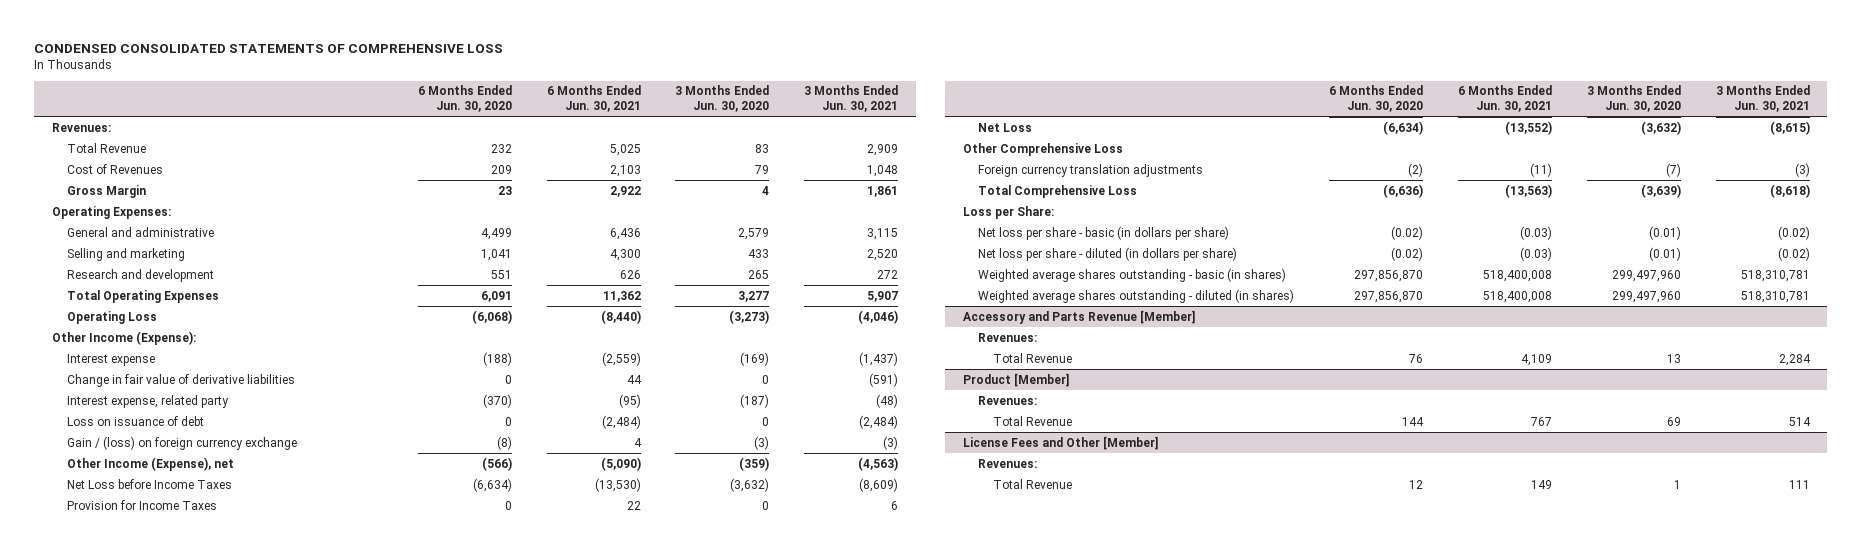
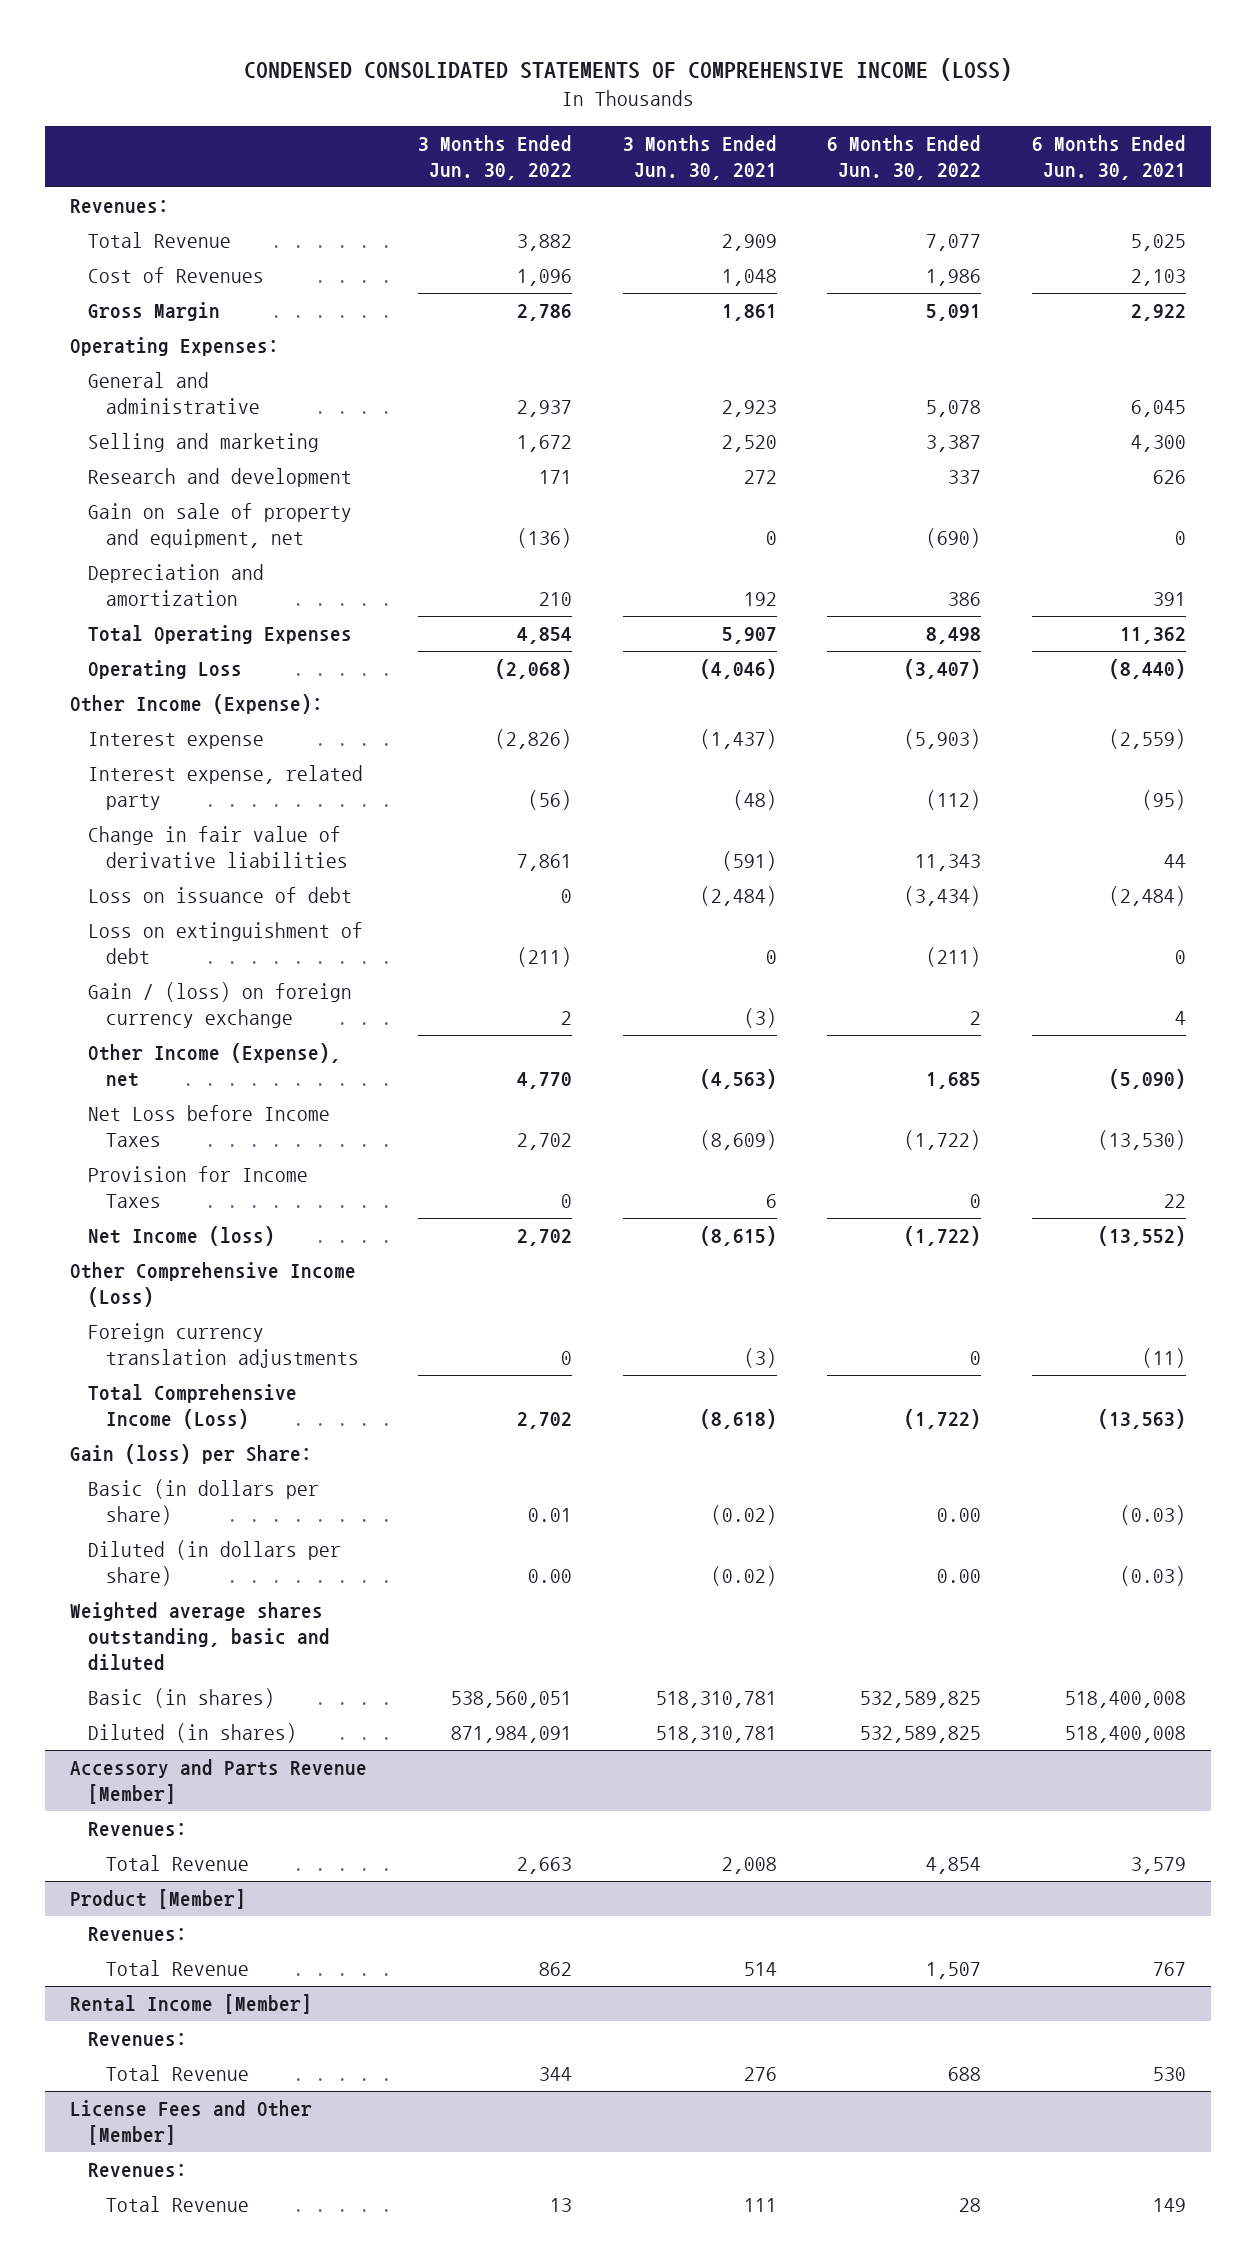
[34,43,504,53] CONDENSED CONSOLIDATED STATEMENTS OF COMPREHENSIVE LOSS -> [244,57,1013,81] CONDENSED CONSOLIDATED STATEMENTS OF COMPREHENSIVE INCOME (LOSS)
[417,85,512,113] 6 Months Ended Jun. 30, 2020 -> none
[675,85,770,113] 3 Months Ended Jun. 30, 2020 -> none
none -> [417,134,572,180] 3 Months Ended Jun. 30, 2022
none -> [827,134,982,180] 6 Months Ended Jun. 30, 2022
[609,227,641,240] 6,436 -> [1131,400,1187,418] 6,045
[867,227,899,240] 3,115 -> [721,400,777,418] 2,923
none -> [88,503,353,549] Gain on sale of property and equipment, net
none -> [88,564,265,607] Depreciation and amortization
[66,373,295,387] Change in fair value of derivative liabilities -> [88,826,349,869] Change in fair value of derivative liabilities
none -> [88,922,364,965] Loss on extinguishment of debt
[978,122,1033,132] Net Loss -> [88,1226,276,1247] Net Income (loss)
[962,142,1123,156] Other Comprehensive Loss -> [69,1262,356,1308] Other Comprehensive Income (Loss)
[978,184,1138,198] Total Comprehensive Loss -> [88,1384,298,1430] Total Comprehensive Income (Loss)
[962,205,1054,219] Loss per Share: -> [69,1444,312,1465] Gain (loss) per Share:
[978,225,1230,240] Net loss per share - basic (in dollars per share) -> [88,1479,320,1526] Basic (in dollars per share)
[978,246,1238,261] Net loss per share - diluted (in dollars per share) -> [88,1540,342,1587] Diluted (in dollars per share)
none -> [69,1602,331,1672] Weighted average shares outstanding, basic and diluted
[978,267,1287,282] Weighted average shares outstanding - basic (in shares) -> [88,1688,276,1709] Basic (in shares)
[978,288,1295,303] Weighted average shares outstanding - diluted (in shares) -> [88,1723,298,1744] Diluted (in shares)
[1520,353,1552,366] 4,109 -> [1131,1857,1187,1875] 3,579
[1778,353,1811,366] 2,284 -> [721,1857,777,1875] 2,008
none -> [69,1994,312,2015] Rental Income [Member]
none -> [88,2032,188,2047] Revenues:
none -> [106,2065,250,2082] Total Revenue

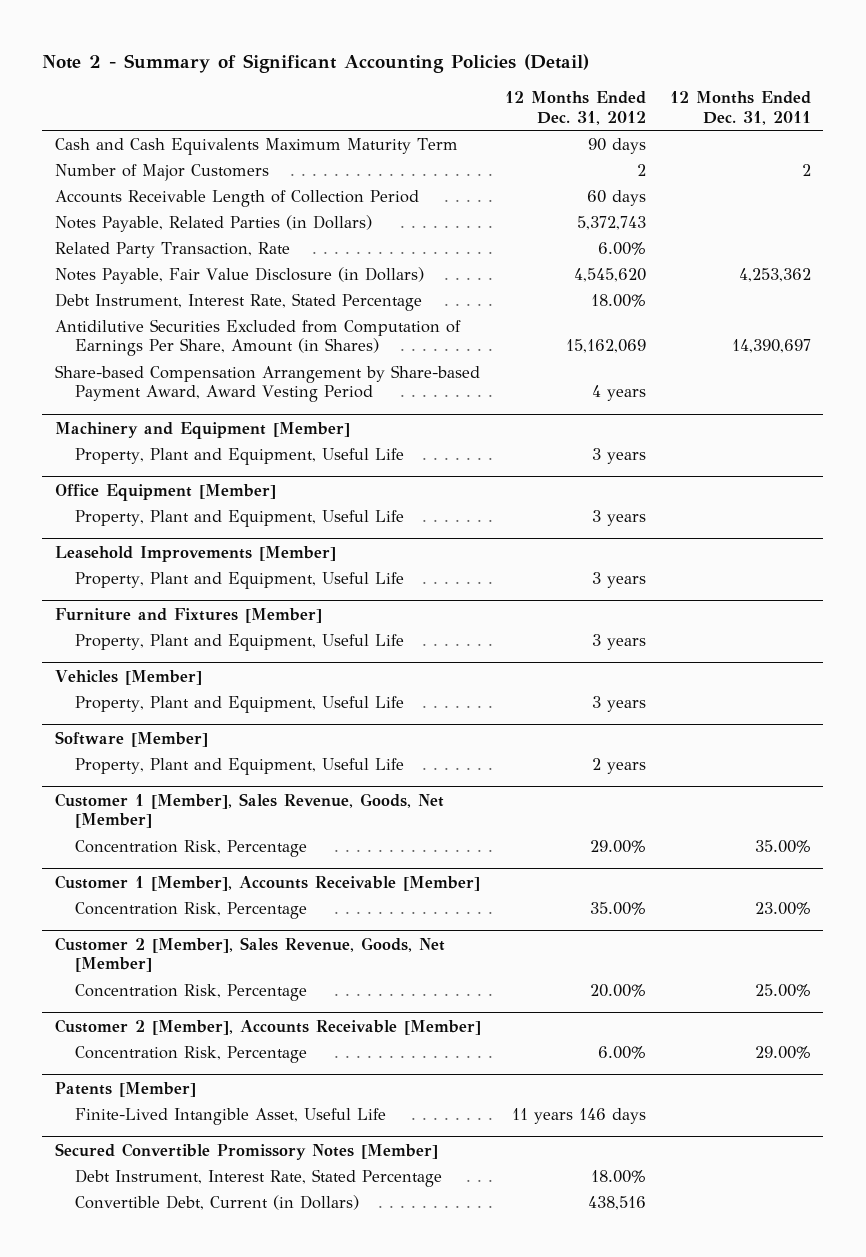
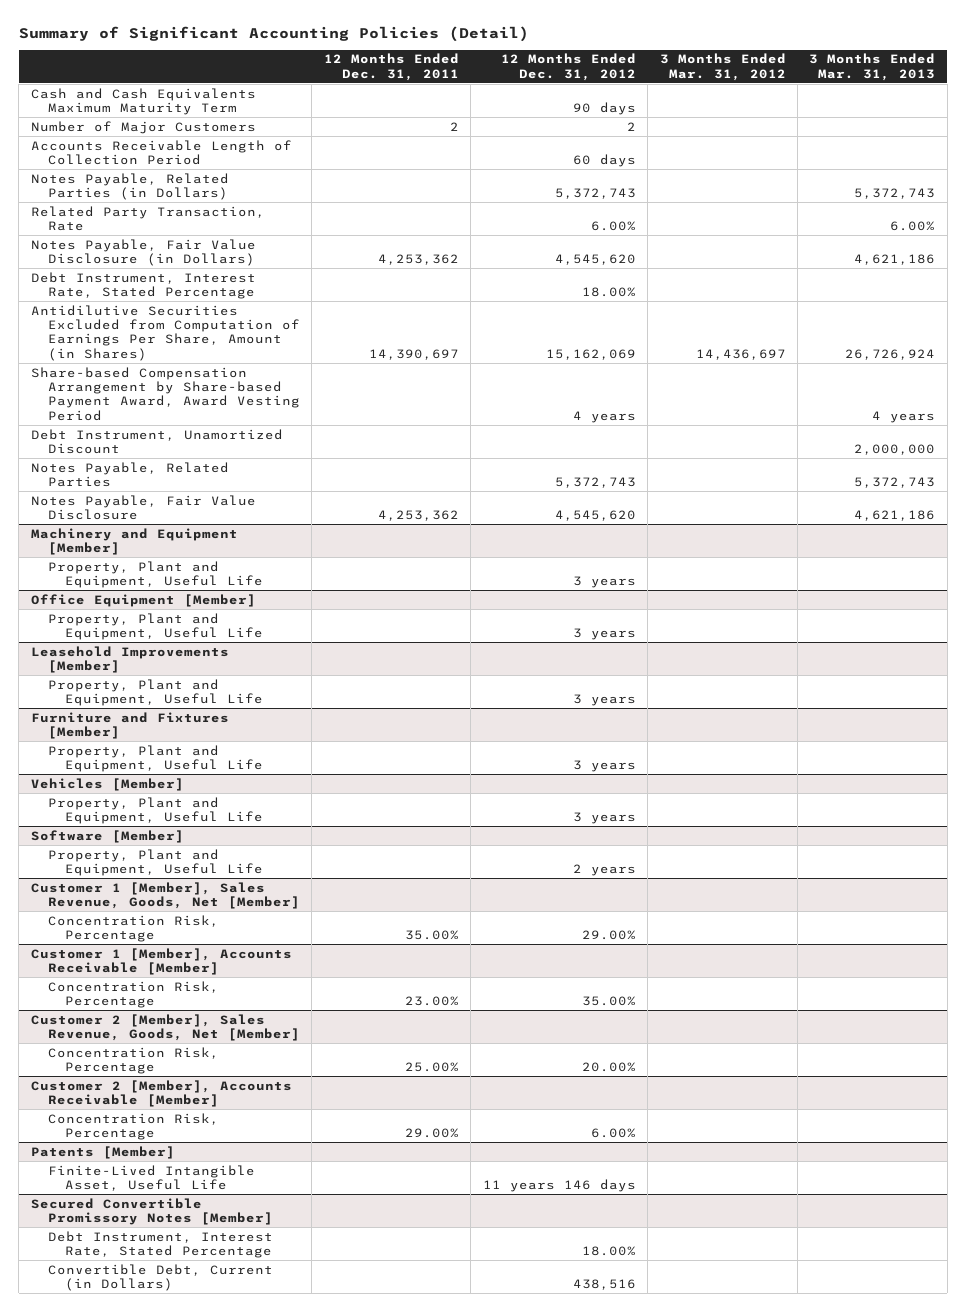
[42,53,590,73] Note 2 - Summary of Significant Accounting Policies (Detail) -> [18,25,529,42] Summary of Significant Accounting Policies (Detail)
none -> [659,53,786,81] 3 Months Ended Mar. 31, 2012
none -> [809,53,936,81] 3 Months Ended Mar. 31, 2013
none -> [30,428,283,455] Debt Instrument, Unamortized Discount
none -> [30,461,229,488] Notes Payable, Related Parties
none -> [30,494,256,521] Notes Payable, Fair Value Disclosure

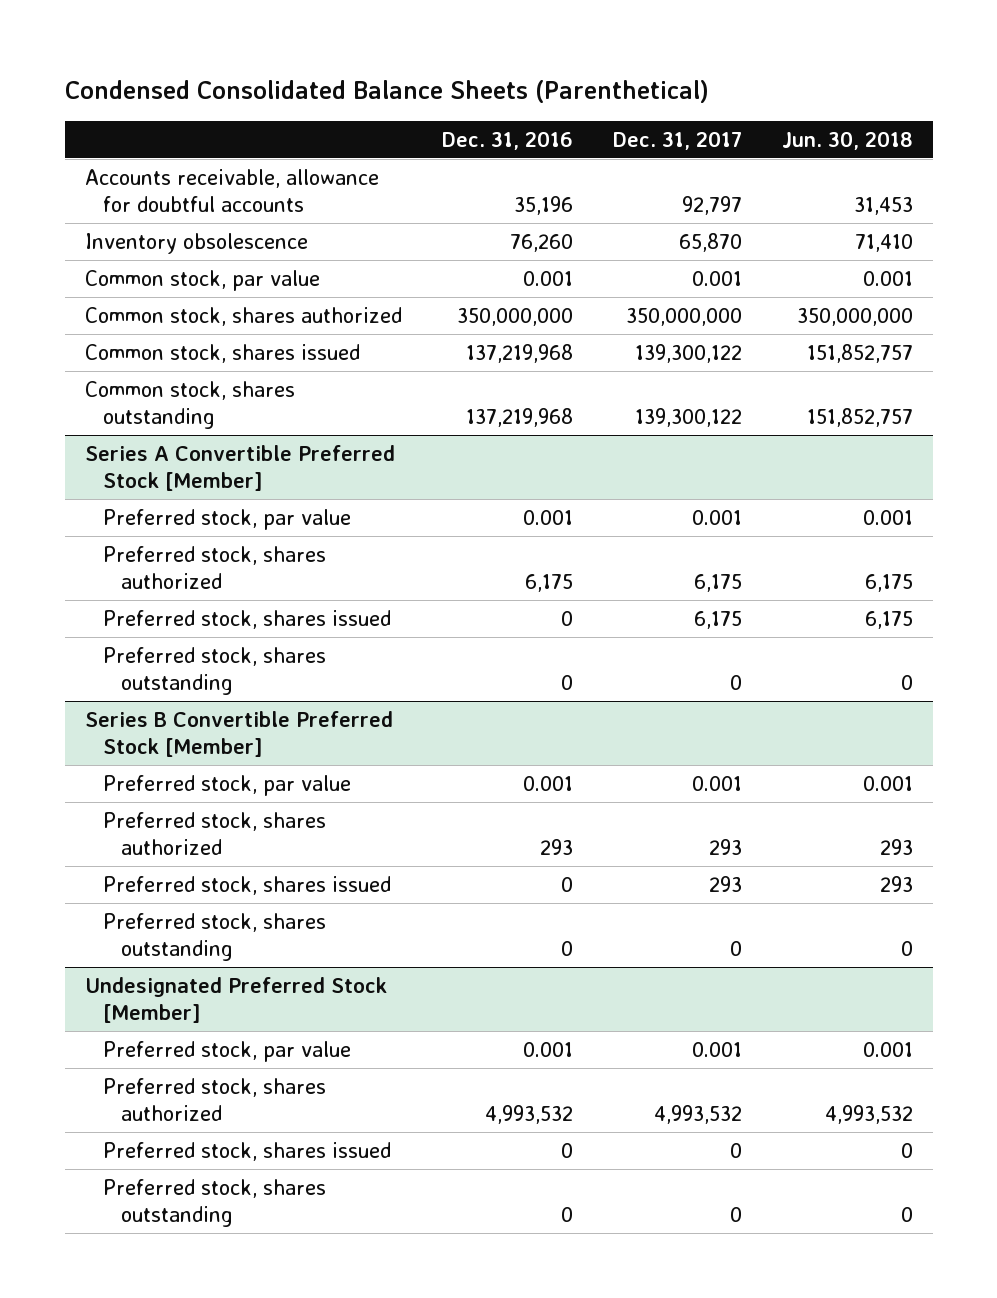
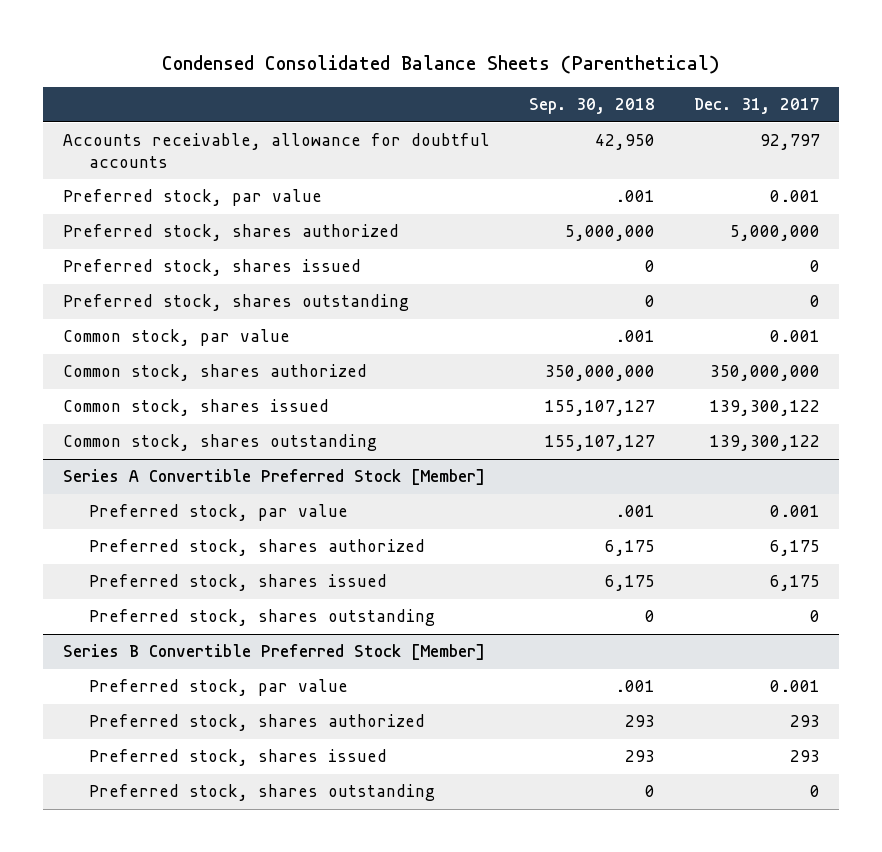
[441,130,573,150] Dec. 31, 2016 -> none
[781,130,913,150] Jun. 30, 2018 -> none
none -> [528,98,655,115] Sep. 30, 2018
[84,233,308,255] Inventory obsolescence -> none
none -> [62,189,322,207] Preferred stock, par value
none -> [62,224,399,242] Preferred stock, shares authorized
none -> [62,259,361,277] Preferred stock, shares issued
none -> [62,294,409,312] Preferred stock, shares outstanding
[84,977,387,1023] Undesignated Preferred Stock [Member] -> none
[103,1041,352,1063] Preferred stock, par value -> none
[103,1078,327,1121] Preferred stock, shares authorized -> none
[103,1142,392,1162] Preferred stock, shares issued -> none
[103,1179,327,1227] Preferred stock, shares outstanding -> none

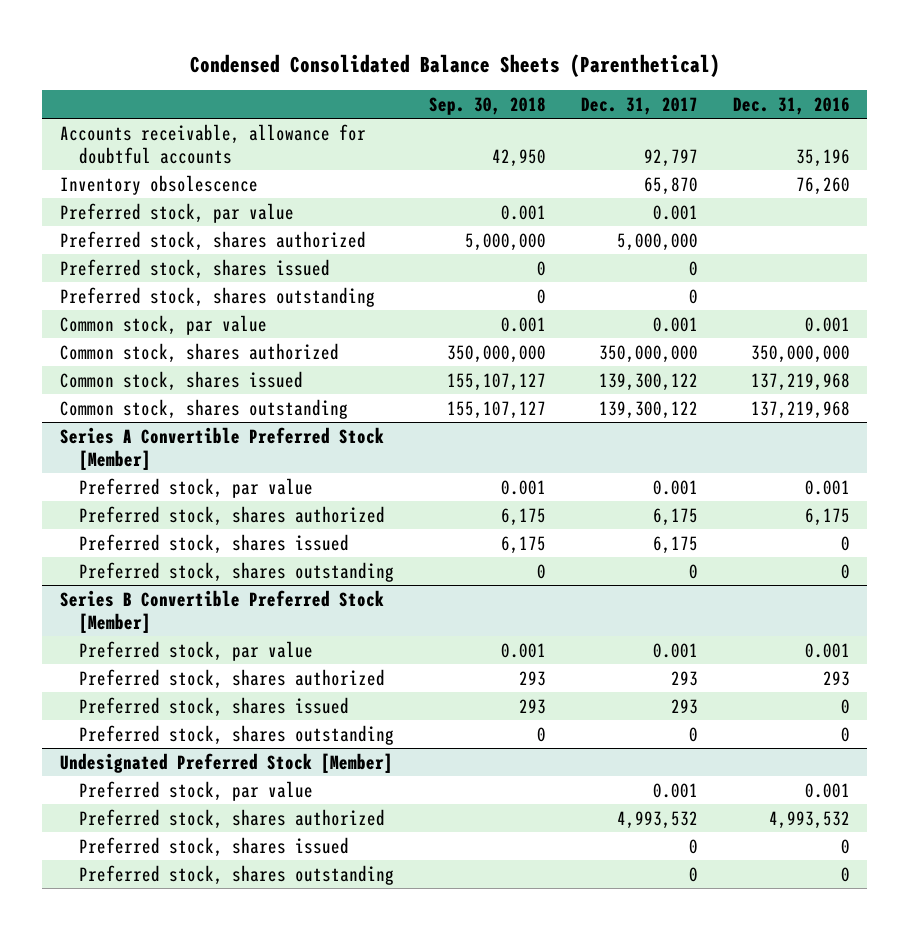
none -> [732,97,850,116] Dec. 31, 2016
none -> [59,174,258,195] Inventory obsolescence
[614,190,655,203] .001 -> [501,204,547,220] 0.001
[614,330,655,343] .001 -> [501,316,547,332] 0.001
[614,505,655,518] .001 -> [501,479,547,495] 0.001
[614,680,655,693] .001 -> [501,642,547,658] 0.001
none -> [59,752,393,773] Undesignated Preferred Stock [Member]
none -> [79,780,314,801] Preferred stock, par value
none -> [79,808,386,829] Preferred stock, shares authorized
none -> [79,836,350,857] Preferred stock, shares issued
none -> [79,864,395,885] Preferred stock, shares outstanding

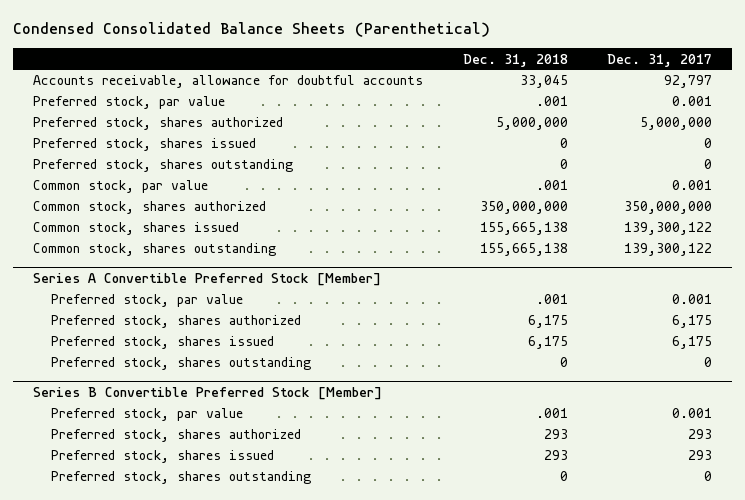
[429,97,547,116] Sep. 30, 2018 -> none
[732,97,850,116] Dec. 31, 2016 -> none
none -> [462,53,568,67] Dec. 31, 2018
[59,174,258,195] Inventory obsolescence -> none
[59,752,393,773] Undesignated Preferred Stock [Member] -> none
[79,780,314,801] Preferred stock, par value -> none
[79,808,386,829] Preferred stock, shares authorized -> none
[79,836,350,857] Preferred stock, shares issued -> none
[79,864,395,885] Preferred stock, shares outstanding -> none

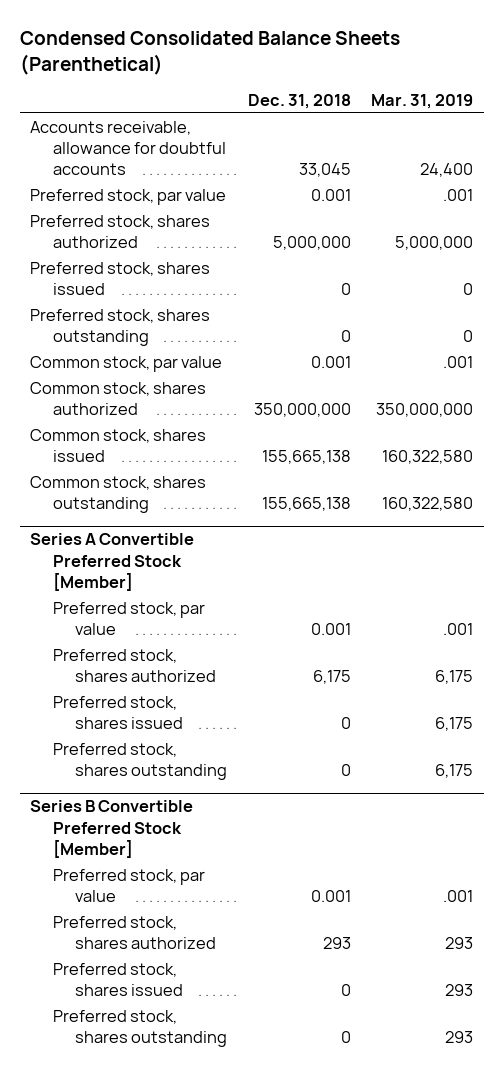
[607,53,713,67] Dec. 31, 2017 -> none
none -> [371,94,474,110] Mar. 31, 2019
[535,96,568,107] .001 -> [310,188,351,201] 0.001
[535,180,568,191] .001 -> [310,355,351,368] 0.001
[535,294,568,305] .001 -> [310,623,351,636] 0.001
[527,336,568,350] 6,175 -> [340,717,351,730] 0
[535,408,568,419] .001 -> [310,890,351,903] 0.001
[543,450,568,461] 293 -> [340,984,351,997] 0

